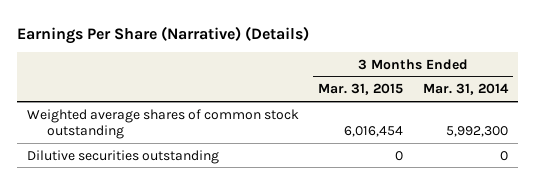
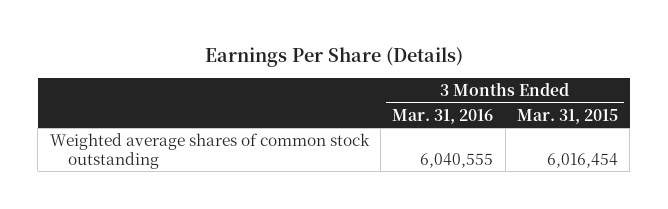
[16,25,309,44] Earnings Per Share (Narrative) (Details) -> [204,47,463,68] Earnings Per Share (Details)
[422,83,509,96] Mar. 31, 2014 -> none
none -> [392,108,494,124] Mar. 31, 2016
[26,149,219,164] Dilutive securities outstanding -> none

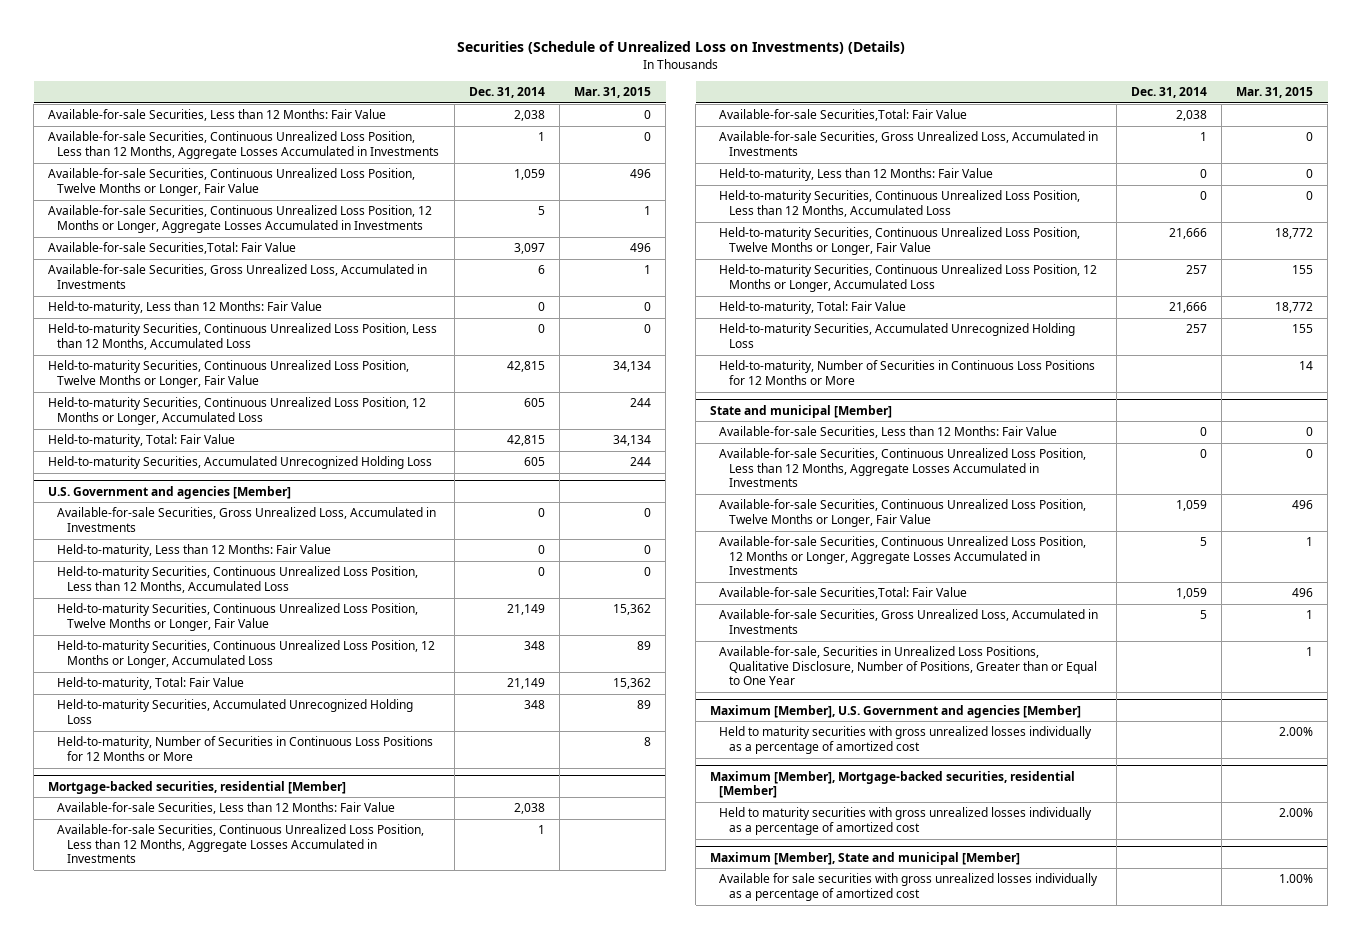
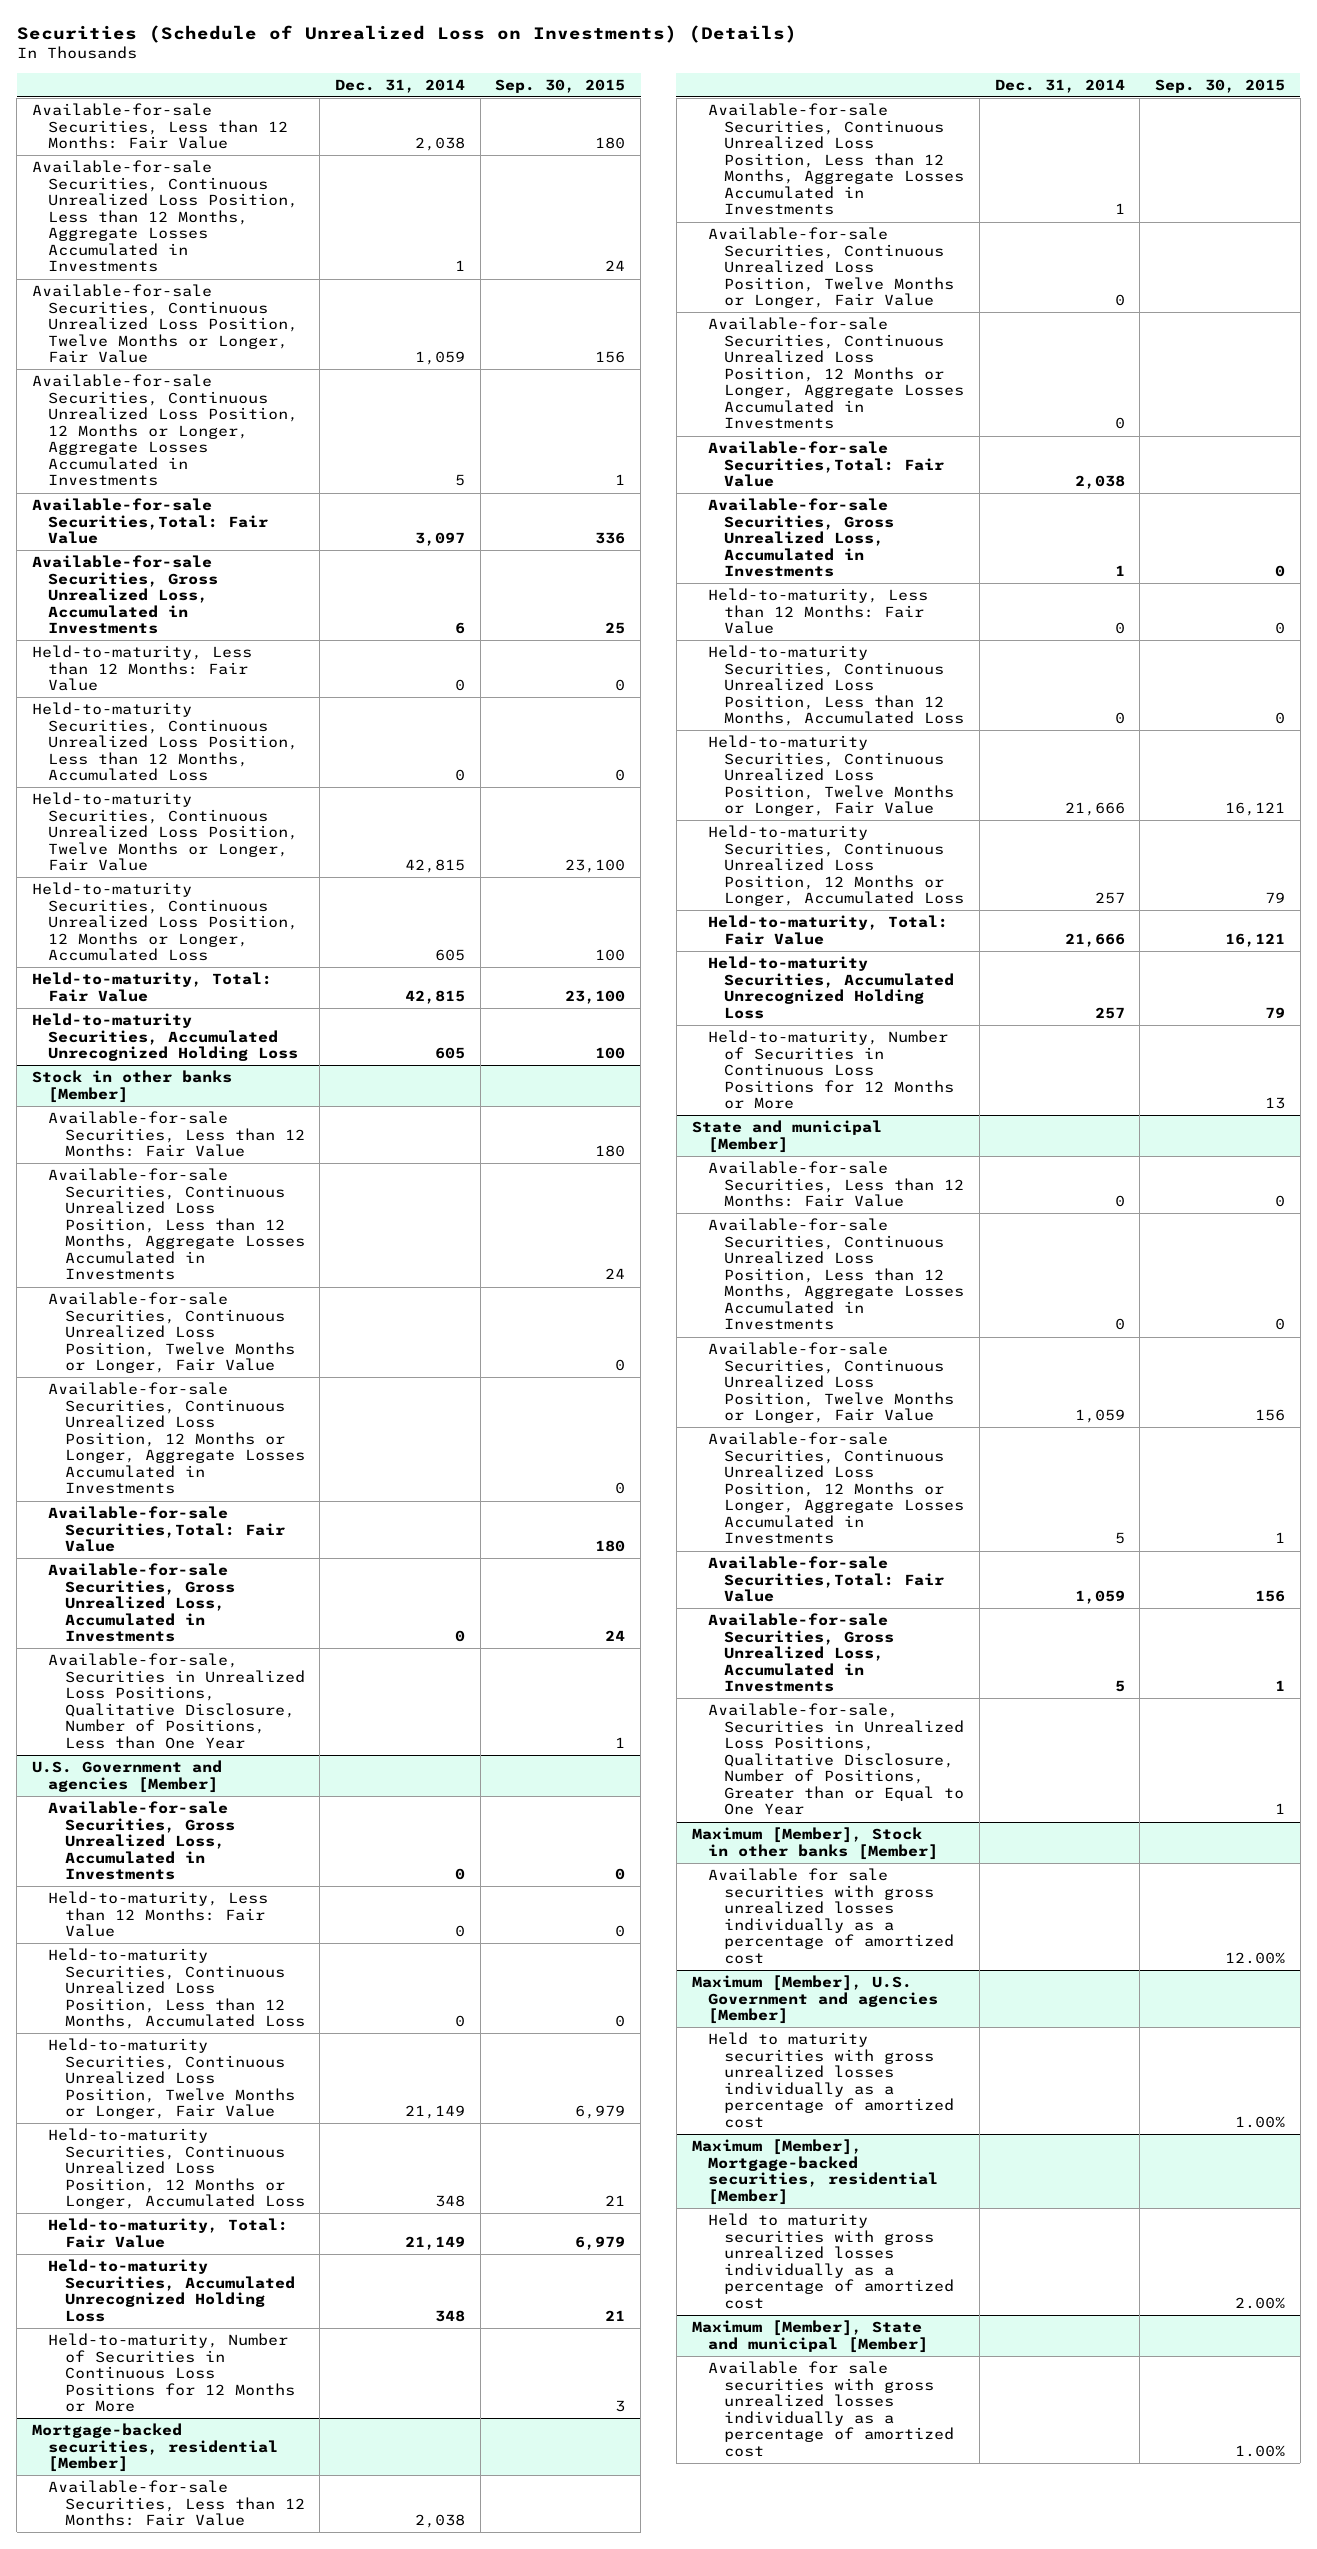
[573,87,651,99] Mar. 31, 2015 -> none
none -> [495,78,626,93] Sep. 30, 2015
none -> [32,1070,233,1103] Stock in other banks [Member]
none -> [48,1111,305,1158] Available-for-sale Securities, Less than 12 Months: Fair Value
none -> [48,1168,305,1281] Available-for-sale Securities, Continuous Unrealized Loss Position, Less than 12 Months, Aggregate Losses Accumulated in Investments
none -> [48,1292,295,1374] Available-for-sale Securities, Continuous Unrealized Loss Position, Twelve Months or Longer, Fair Value
none -> [48,1382,305,1495] Available-for-sale Securities, Continuous Unrealized Loss Position, 12 Months or Longer, Aggregate Losses Accumulated in Investments
none -> [48,1506,285,1553] Available-for-sale Securities,Total: Fair Value
none -> [48,1563,235,1643] Available-for-sale Securities, Gross Unrealized Loss, Accumulated in Investments
none -> [48,1653,305,1749] Available-for-sale, Securities in Unrealized Loss Positions, Qualitative Disclosure, Number of Positions, Less than One Year
none -> [707,227,955,309] Available-for-sale Securities, Continuous Unrealized Loss Position, Twelve Months or Longer, Fair Value
none -> [707,317,965,430] Available-for-sale Securities, Continuous Unrealized Loss Position, 12 Months or Longer, Aggregate Losses Accumulated in Investments
none -> [691,1827,938,1860] Maximum [Member], Stock in other banks [Member]
none -> [707,1868,955,1964] Available for sale securities with gross unrealized losses individually as a percentage of amortized cost

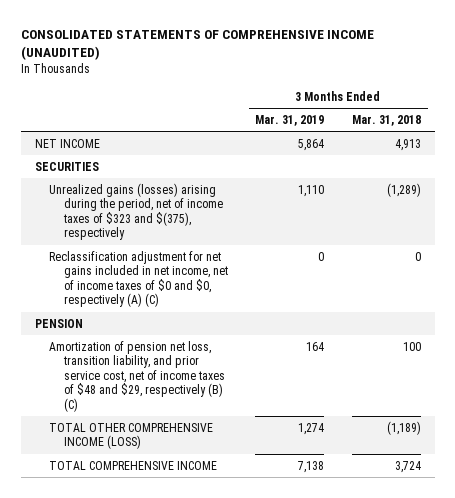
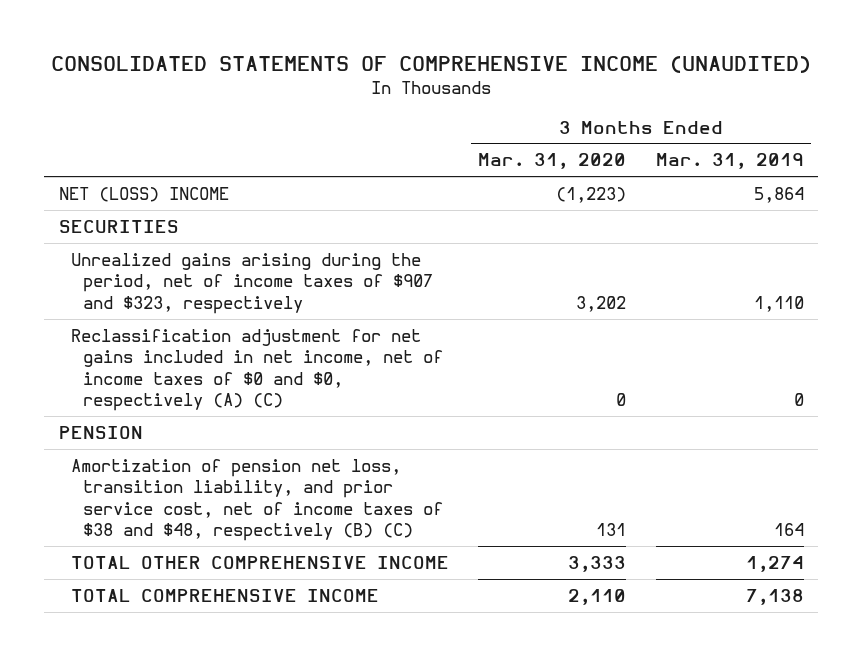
[351,115,421,127] Mar. 31, 2018 -> none
none -> [478,153,627,170] Mar. 31, 2020
[34,138,100,148] NET INCOME -> [58,186,229,202] NET (LOSS) INCOME
[49,182,223,241] Unrealized gains (losses) arising during the period, net of income taxes of $323 and $(375), respectively -> [70,252,434,314] Unrealized gains arising during the period, net of income taxes of $907 and $323, respectively
[49,340,225,413] Amortization of pension net loss, transition liability, and prior service cost, net of income taxes of $48 and $29, respectively (B) (C) -> [70,458,444,542] Amortization of pension net loss, transition liability, and prior service cost, net of income taxes of $38 and $48, respectively (B) (C)
[49,422,214,450] TOTAL OTHER COMPREHENSIVE INCOME (LOSS) -> [70,555,449,569] TOTAL OTHER COMPREHENSIVE INCOME

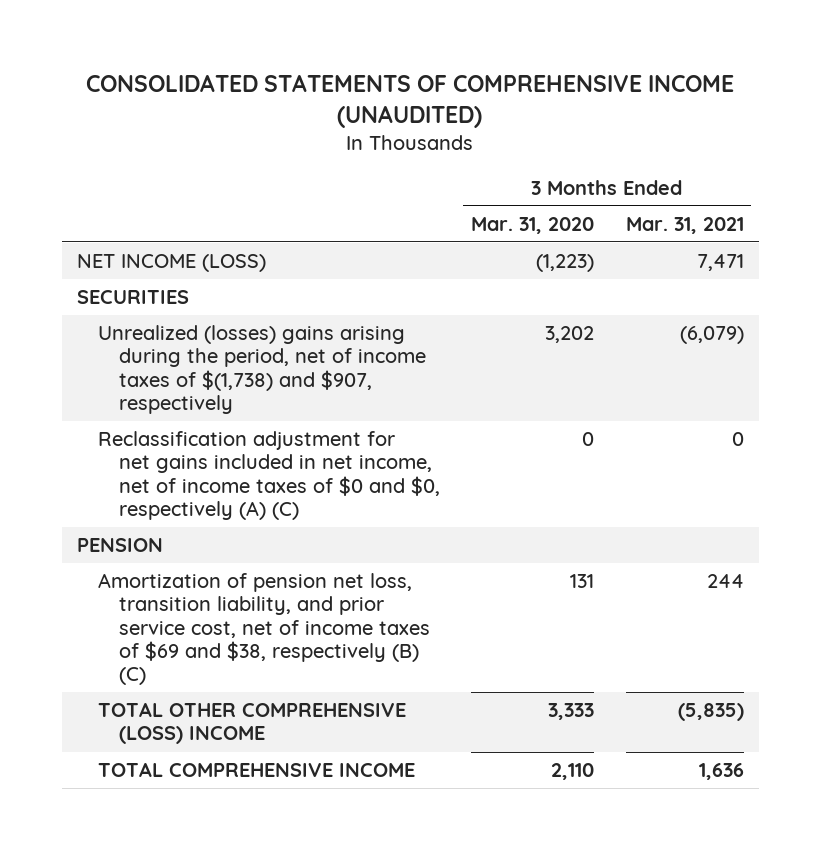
[655,153,804,170] Mar. 31, 2019 -> none
none -> [625,216,744,234] Mar. 31, 2021
[58,186,229,202] NET (LOSS) INCOME -> [77,254,267,273] NET INCOME (LOSS)
[70,252,434,314] Unrealized gains arising during the period, net of income taxes of $907 and $323, respectively -> [98,325,426,414] Unrealized (losses) gains arising during the period, net of income taxes of $(1,738) and $907, respectively
[70,458,444,542] Amortization of pension net loss, transition liability, and prior service cost, net of income taxes of $38 and $48, respectively (B) (C) -> [98,573,430,686] Amortization of pension net loss, transition liability, and prior service cost, net of income taxes of $69 and $38, respectively (B) (C)
[70,555,449,569] TOTAL OTHER COMPREHENSIVE INCOME -> [98,702,407,745] TOTAL OTHER COMPREHENSIVE (LOSS) INCOME

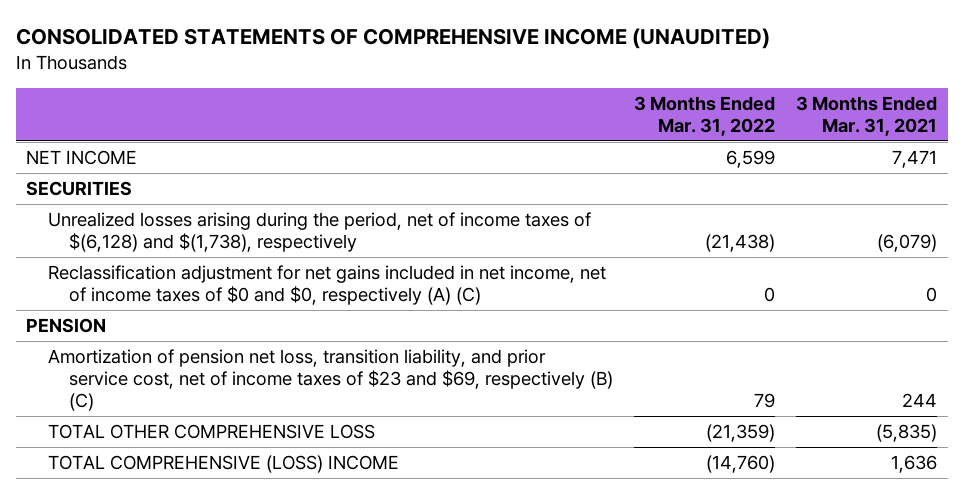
[471,216,595,234] Mar. 31, 2020 -> none
none -> [633,96,775,136] 3 Months Ended Mar. 31, 2022
[77,254,267,273] NET INCOME (LOSS) -> [26,150,138,166] NET INCOME
[98,325,426,414] Unrealized (losses) gains arising during the period, net of income taxes of $(1,738) and $907, respectively -> [47,212,591,252] Unrealized losses arising during the period, net of income taxes of $(6,128) and $(1,738), respectively
[98,573,430,686] Amortization of pension net loss, transition liability, and prior service cost, net of income taxes of $69 and $38, respectively (B) (C) -> [47,349,613,411] Amortization of pension net loss, transition liability, and prior service cost, net of income taxes of $23 and $69, respectively (B) (C)
[98,702,407,745] TOTAL OTHER COMPREHENSIVE (LOSS) INCOME -> [47,424,375,440] TOTAL OTHER COMPREHENSIVE LOSS
[98,762,416,778] TOTAL COMPREHENSIVE INCOME -> [47,455,399,474] TOTAL COMPREHENSIVE (LOSS) INCOME

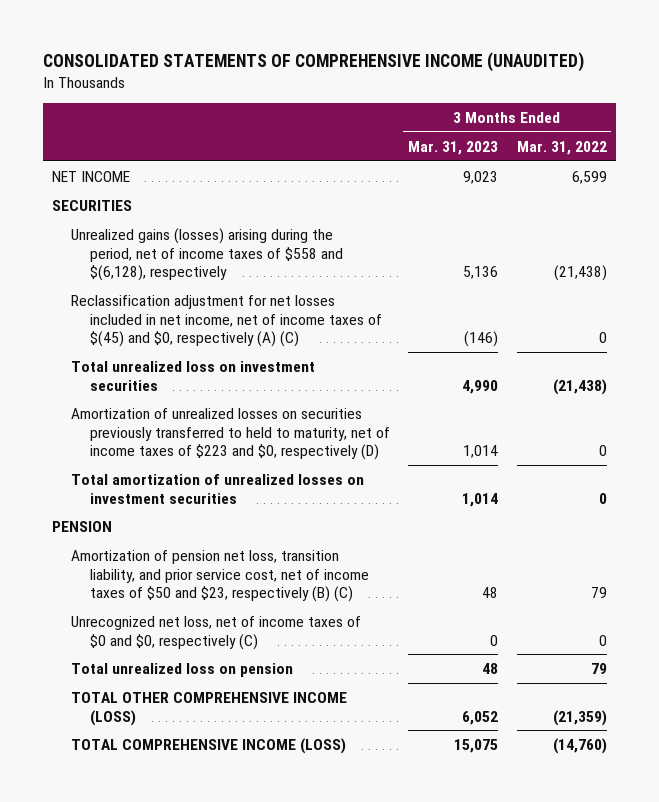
[796,96,938,136] 3 Months Ended Mar. 31, 2021 -> none
none -> [408,140,499,155] Mar. 31, 2023
[47,212,591,252] Unrealized losses arising during the period, net of income taxes of $(6,128) and $(1,738), respectively -> [70,227,343,282] Unrealized gains (losses) arising during the period, net of income taxes of $558 and $(6,128), respectively
[47,265,606,305] Reclassification adjustment for net gains included in net income, net of income taxes of $0 and $0, respectively (A) (C) -> [70,294,382,348] Reclassification adjustment for net losses included in net income, net of income taxes of $(45) and $0, respectively (A) (C)
none -> [70,360,315,391] Total unrealized loss on investment securities
none -> [70,407,390,461] Amortization of unrealized losses on securities previously transferred to held to maturity, net of income taxes of $223 and $0, respectively (D)
none -> [70,473,364,504] Total amortization of unrealized losses on investment securities
[47,349,613,411] Amortization of pension net loss, transition liability, and prior service cost, net of income taxes of $23 and $69, respectively (B) (C) -> [70,549,369,603] Amortization of pension net loss, transition liability, and prior service cost, net of income taxes of $50 and $23, respectively (B) (C)
none -> [70,615,361,650] Unrecognized net loss, net of income taxes of $0 and $0, respectively (C)
none -> [70,662,293,677] Total unrealized loss on pension
[47,424,375,440] TOTAL OTHER COMPREHENSIVE LOSS -> [70,691,347,726] TOTAL OTHER COMPREHENSIVE INCOME (LOSS)
[47,455,399,474] TOTAL COMPREHENSIVE (LOSS) INCOME -> [70,737,346,754] TOTAL COMPREHENSIVE INCOME (LOSS)

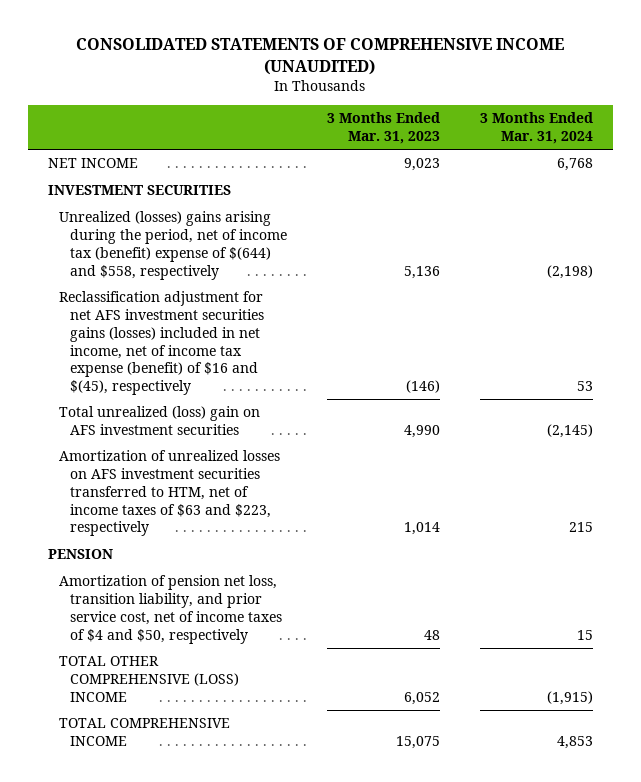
[516,140,607,155] Mar. 31, 2022 -> none
none -> [479,112,593,144] 3 Months Ended Mar. 31, 2024
[70,473,364,504] Total amortization of unrealized losses on investment securities -> none
[52,199,133,211] SECURITIES -> [47,185,231,196] INVESTMENT SECURITIES
[70,227,343,282] Unrealized gains (losses) arising during the period, net of income taxes of $558 and $(6,128), respectively -> [58,211,287,280] Unrealized (losses) gains arising during the period, net of income tax (benefit) expense of $(644) and $558, respectively
[70,294,382,348] Reclassification adjustment for net losses included in net income, net of income taxes of $(45) and $0, respectively (A) (C) -> [58,291,264,396] Reclassification adjustment for net AFS investment securities gains (losses) included in net income, net of income tax expense (benefit) of $16 and $(45), respectively
[70,360,315,391] Total unrealized loss on investment securities -> [58,406,260,436] Total unrealized (loss) gain on AFS investment securities
[70,407,390,461] Amortization of unrealized losses on securities previously transferred to held to maturity, net of income taxes of $223 and $0, respectively (D) -> [58,450,280,537] Amortization of unrealized losses on AFS investment securities transferred to HTM, net of income taxes of $63 and $223, respectively
[70,615,361,650] Unrecognized net loss, net of income taxes of $0 and $0, respectively (C) -> none
[70,662,293,677] Total unrealized loss on pension -> none
[70,549,369,603] Amortization of pension net loss, transition liability, and prior service cost, net of income taxes of $50 and $23, respectively (B) (C) -> [58,575,282,644] Amortization of pension net loss, transition liability, and prior service cost, net of income taxes of $4 and $50, respectively
[70,691,347,726] TOTAL OTHER COMPREHENSIVE INCOME (LOSS) -> [58,656,239,702] TOTAL OTHER COMPREHENSIVE (LOSS) INCOME
[70,737,346,754] TOTAL COMPREHENSIVE INCOME (LOSS) -> [58,718,230,747] TOTAL COMPREHENSIVE INCOME

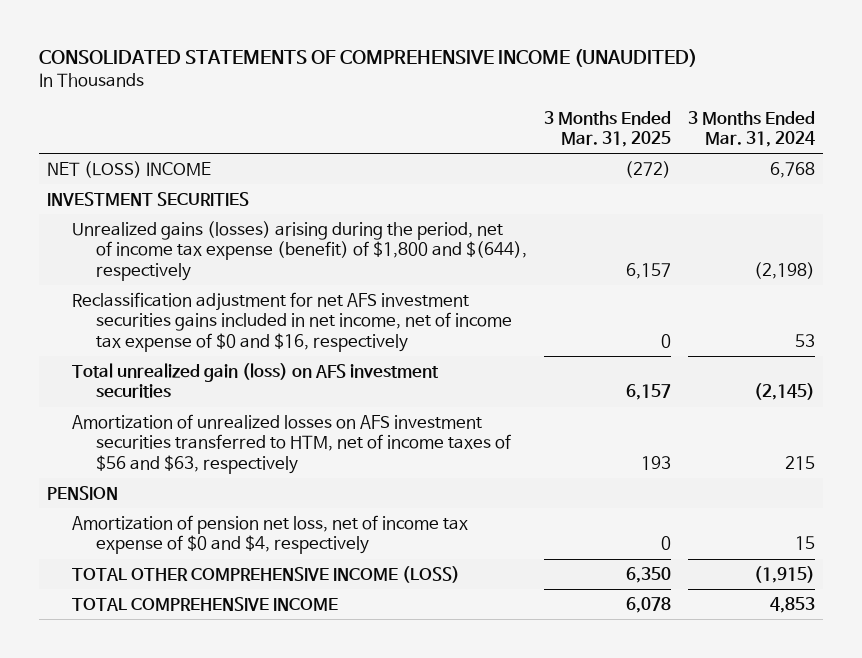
[326,112,440,144] 3 Months Ended Mar. 31, 2023 -> none
none -> [543,110,671,148] 3 Months Ended Mar. 31, 2025
[47,158,138,169] NET INCOME -> [47,161,212,179] NET (LOSS) INCOME
[58,211,287,280] Unrealized (losses) gains arising during the period, net of income tax (benefit) expense of $(644) and $558, respectively -> [71,221,528,281] Unrealized gains (losses) arising during the period, net of income tax expense (benefit) of $1,800 and $(644), respectively
[58,291,264,396] Reclassification adjustment for net AFS investment securities gains (losses) included in net income, net of income tax expense (benefit) of $16 and $(45), respectively -> [71,292,513,352] Reclassification adjustment for net AFS investment securities gains included in net income, net of income tax expense of $0 and $16, respectively
[58,406,260,436] Total unrealized (loss) gain on AFS investment securities -> [71,363,439,399] Total unrealized gain (loss) on AFS investment securities
[58,450,280,537] Amortization of unrealized losses on AFS investment securities transferred to HTM, net of income taxes of $63 and $223, respectively -> [71,414,512,474] Amortization of unrealized losses on AFS investment securities transferred to HTM, net of income taxes of $56 and $63, respectively
[58,575,282,644] Amortization of pension net loss, transition liability, and prior service cost, net of income taxes of $4 and $50, respectively -> [71,515,468,555] Amortization of pension net loss, net of income tax expense of $0 and $4, respectively
[58,656,239,702] TOTAL OTHER COMPREHENSIVE (LOSS) INCOME -> [71,566,460,584] TOTAL OTHER COMPREHENSIVE INCOME (LOSS)

